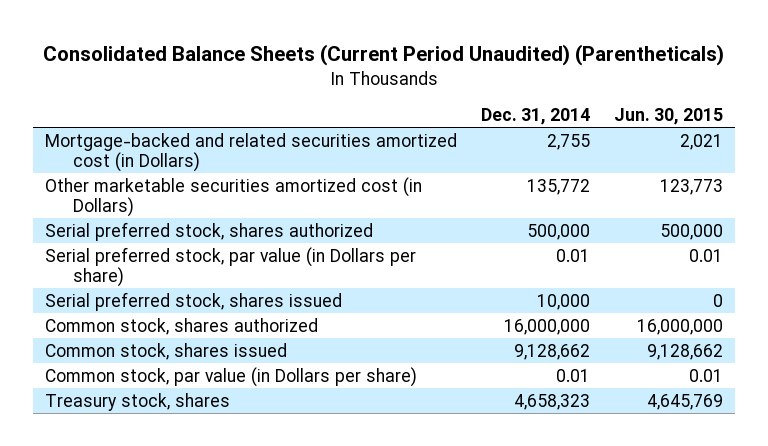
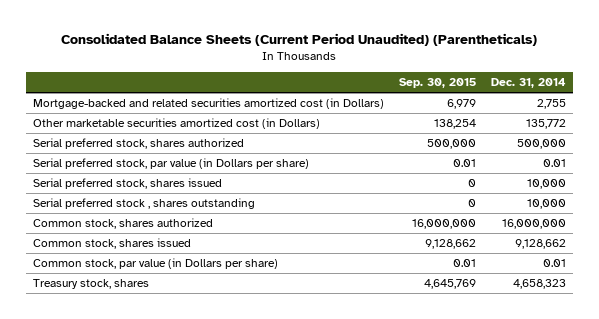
[614,108,724,126] Jun. 30, 2015 -> none
none -> [398,78,476,89] Sep. 30, 2015
none -> [33,198,256,210] Serial preferred stock , shares outstanding

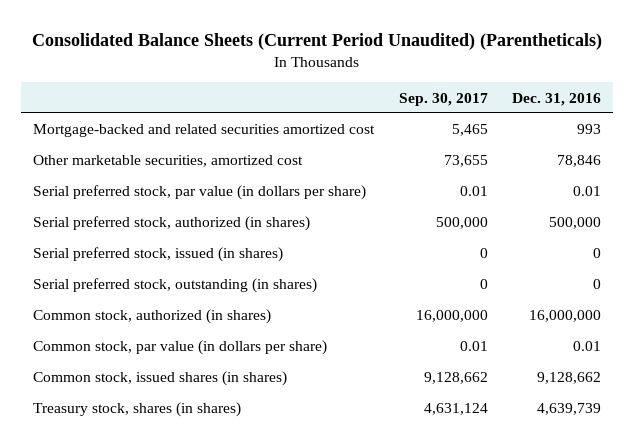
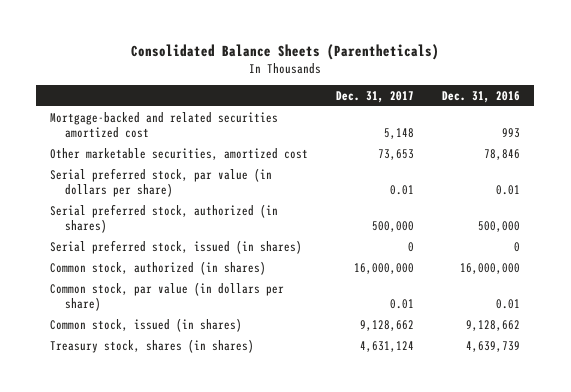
[32,32,603,50] Consolidated Balance Sheets (Current Period Unaudited) (Parentheticals) -> [131,43,440,60] Consolidated Balance Sheets (Parentheticals)
[398,92,488,106] Sep. 30, 2017 -> none
none -> [336,90,415,103] Dec. 31, 2017
[33,278,318,294] Serial preferred stock, outstanding (in shares) -> none
[33,371,288,387] Common stock, issued shares (in shares) -> [50,317,243,332] Common stock, issued (in shares)

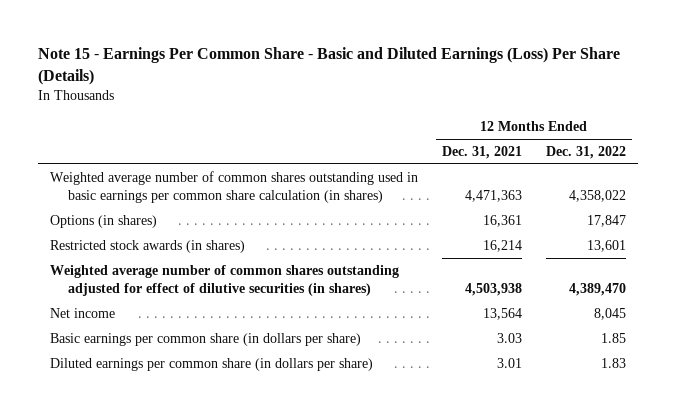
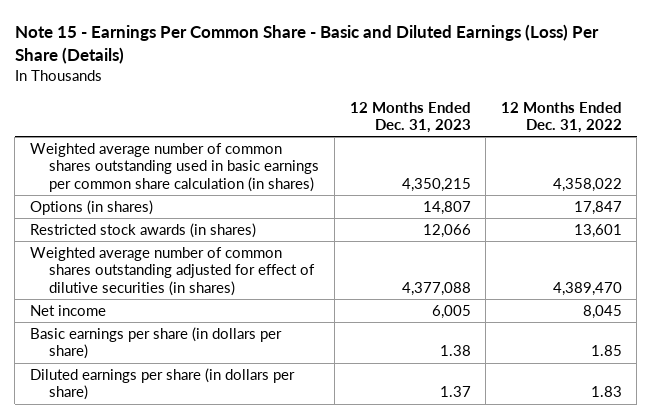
[441,146,522,160] Dec. 31, 2021 -> none
none -> [349,101,471,134] 12 Months Ended Dec. 31, 2023
[49,332,361,346] Basic earnings per common share (in dollars per share) -> [30,326,283,360] Basic earnings per share (in dollars per share)
[49,357,373,371] Diluted earnings per common share (in dollars per share) -> [30,367,296,401] Diluted earnings per share (in dollars per share)

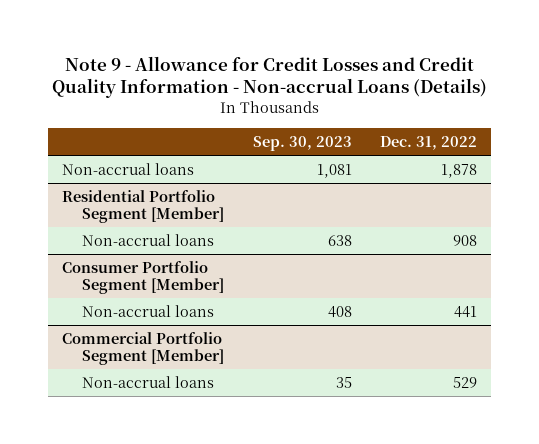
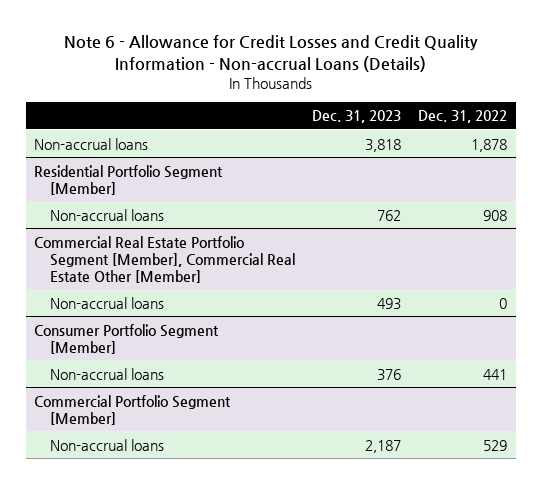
[51,55,487,99] Note 9 - Allowance for Credit Losses and Credit Quality Information - Non-accrual Loans (Details) -> [63,35,478,72] Note 6 - Allowance for Credit Losses and Credit Quality Information - Non-accrual Loans (Details)
[252,135,352,151] Sep. 30, 2023 -> none
none -> [311,110,401,124] Dec. 31, 2023
none -> [34,235,295,283] Commercial Real Estate Portfolio Segment [Member], Commercial Real Estate Other [Member]
none -> [49,296,164,309] Non-accrual loans

